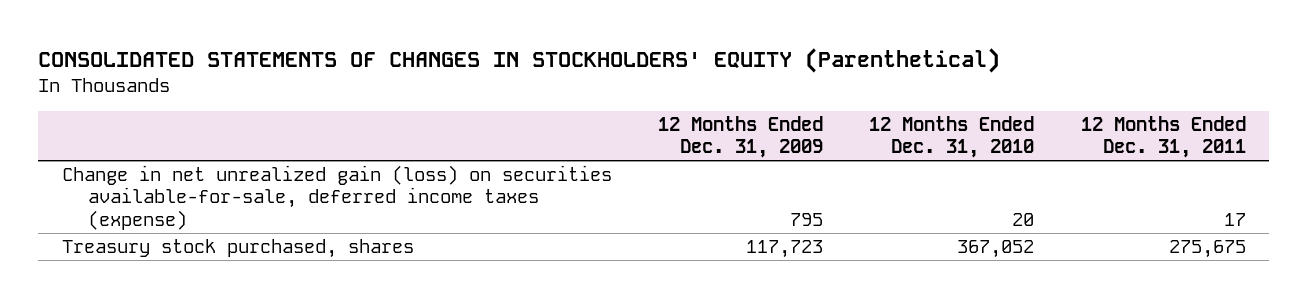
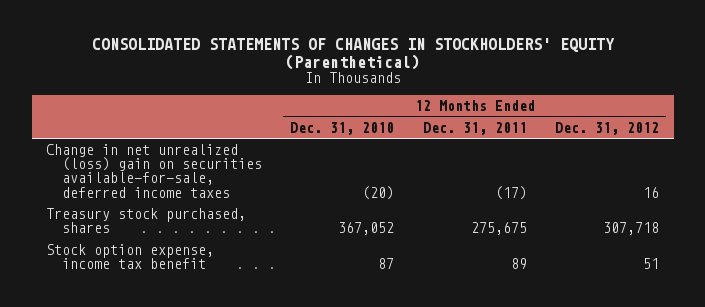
[657,115,823,159] 12 Months Ended Dec. 31, 2009 -> none
none -> [555,121,660,135] Dec. 31, 2012
[61,165,612,230] Change in net unrealized gain (loss) on securities available-for-sale, deferred income taxes (expense) -> [46,144,262,198] Change in net unrealized (loss) gain on securities available-for-sale, deferred income taxes
[1012,212,1035,226] 20 -> [362,185,395,200] (20)
[1223,212,1246,226] 17 -> [494,185,527,200] (17)
none -> [46,244,215,270] Stock option expense, income tax benefit

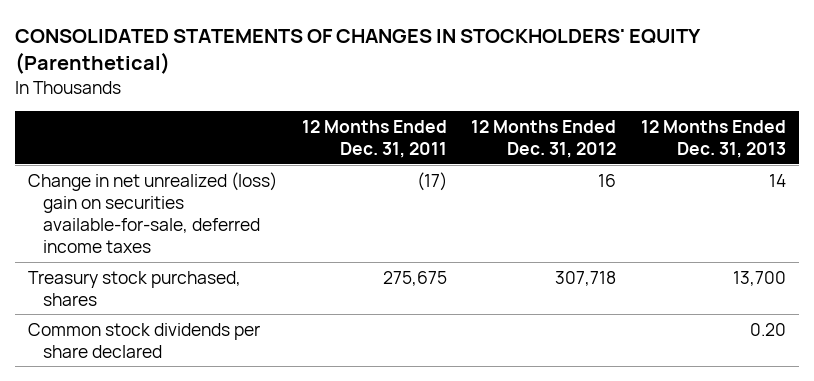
[290,121,395,135] Dec. 31, 2010 -> none
none -> [641,119,787,159] 12 Months Ended Dec. 31, 2013
[46,244,215,270] Stock option expense, income tax benefit -> none
none -> [27,322,260,358] Common stock dividends per share declared

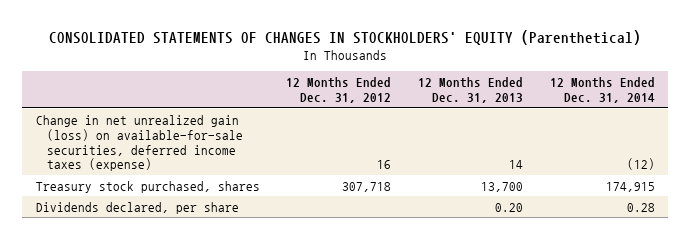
[301,119,447,159] 12 Months Ended Dec. 31, 2011 -> none
none -> [549,76,655,103] 12 Months Ended Dec. 31, 2014
[27,171,277,253] Change in net unrealized (loss) gain on securities available-for-sale, deferred income taxes -> [35,114,244,172] Change in net unrealized gain (loss) on available-for-sale securities, deferred income taxes (expense)
[27,322,260,358] Common stock dividends per share declared -> [35,201,239,214] Dividends declared, per share

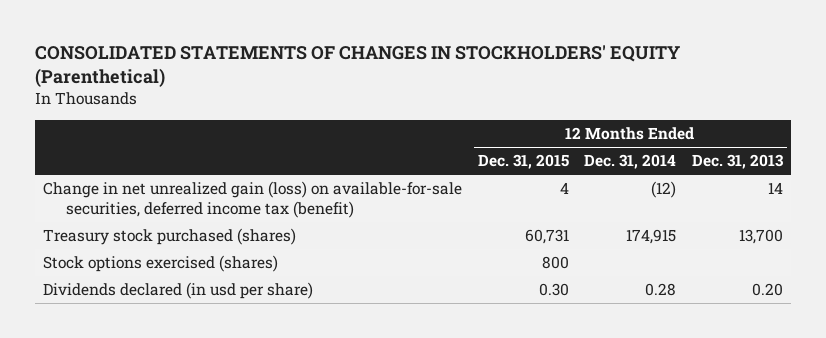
[286,76,392,103] 12 Months Ended Dec. 31, 2012 -> none
none -> [477,154,569,170] Dec. 31, 2015
[35,114,244,172] Change in net unrealized gain (loss) on available-for-sale securities, deferred income taxes (expense) -> [42,181,462,218] Change in net unrealized gain (loss) on available-for-sale securities, deferred income tax (benefit)
[35,180,260,193] Treasury stock purchased, shares -> [42,228,296,246] Treasury stock purchased (shares)
none -> [42,255,278,273] Stock options exercised (shares)
[35,201,239,214] Dividends declared, per share -> [42,282,313,300] Dividends declared (in usd per share)

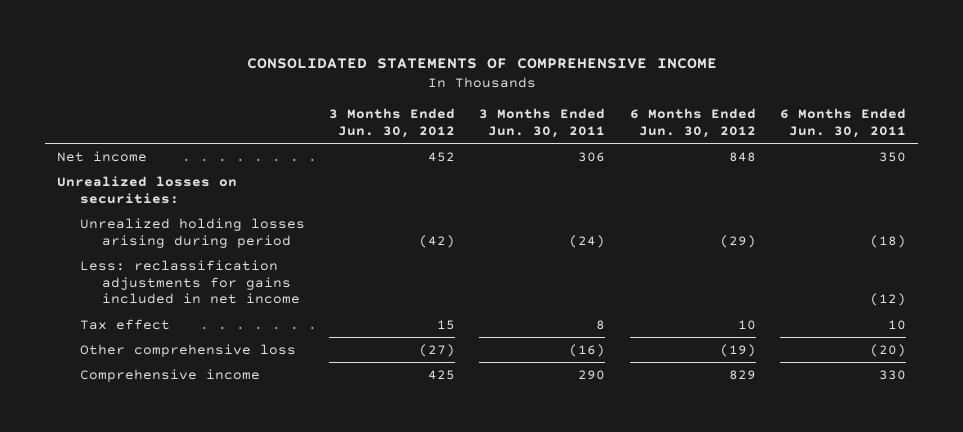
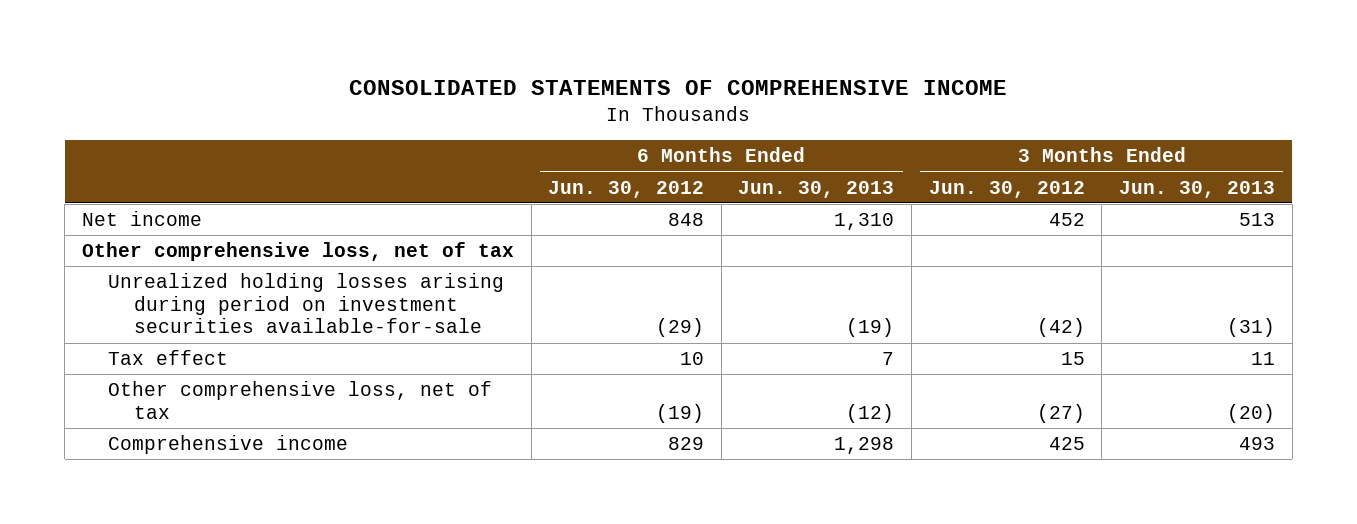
[479,108,606,139] 3 Months Ended Jun. 30, 2011 -> none
[779,108,906,139] 6 Months Ended Jun. 30, 2011 -> none
none -> [738,180,895,198] Jun. 30, 2013
none -> [1118,180,1275,198] Jun. 30, 2013
[79,259,300,305] Less: reclassification adjustments for gains included in net income -> none
[57,175,238,204] Unrealized losses on securities: -> [81,241,514,261] Other comprehensive loss, net of tax
[79,217,305,248] Unrealized holding losses arising during period -> [107,272,504,334] Unrealized holding losses arising during period on investment securities available-for-sale
[79,343,296,357] Other comprehensive loss -> [107,380,492,419] Other comprehensive loss, net of tax

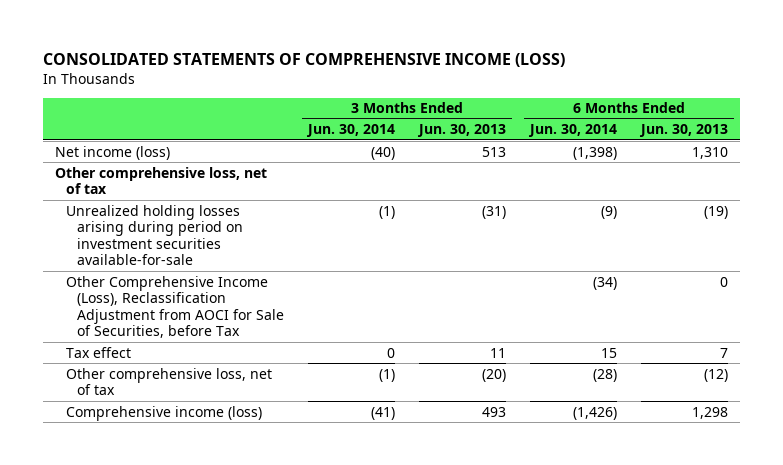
[349,79,1008,95] CONSOLIDATED STATEMENTS OF COMPREHENSIVE INCOME -> [43,52,566,67] CONSOLIDATED STATEMENTS OF COMPREHENSIVE INCOME (LOSS)
[548,180,705,198] Jun. 30, 2012 -> none
[928,180,1085,198] Jun. 30, 2012 -> none
none -> [305,124,395,138] Jun. 30, 2014
none -> [527,124,617,138] Jun. 30, 2014
[81,210,202,226] Net income -> [54,145,170,160] Net income (loss)
none -> [65,275,284,339] Other Comprehensive Income (Loss), Reclassification Adjustment from AOCI for Sale of Securities, before Tax
[107,434,348,454] Comprehensive income -> [65,405,262,421] Comprehensive income (loss)

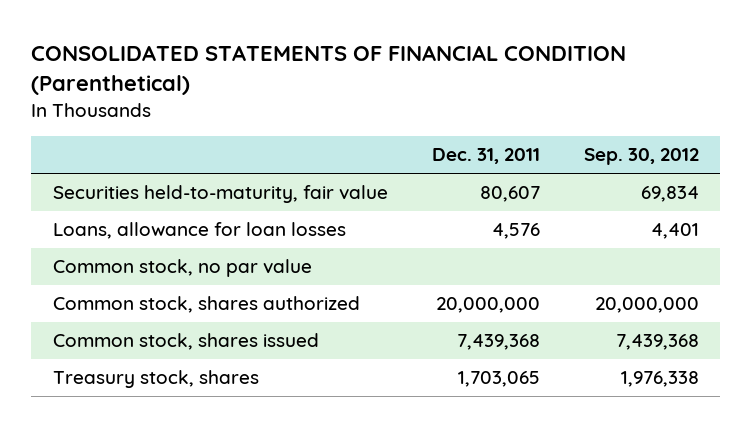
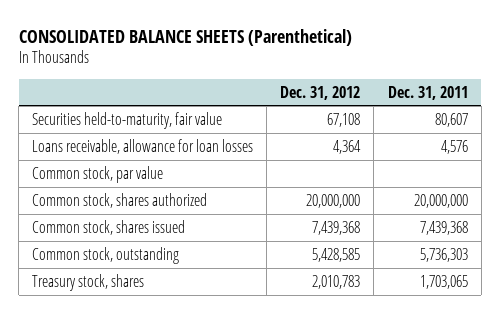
[31,45,627,95] CONSOLIDATED STATEMENTS OF FINANCIAL CONDITION (Parenthetical) -> [18,28,352,46] CONSOLIDATED BALANCE SHEETS (Parenthetical)
[583,148,699,166] Sep. 30, 2012 -> none
none -> [280,85,361,100] Dec. 31, 2012
[53,222,347,240] Loans, allowance for loan losses -> [32,138,254,154] Loans receivable, allowance for loan losses
[53,259,313,278] Common stock, no par value -> [32,165,164,183] Common stock, par value
none -> [32,246,180,264] Common stock, outstanding

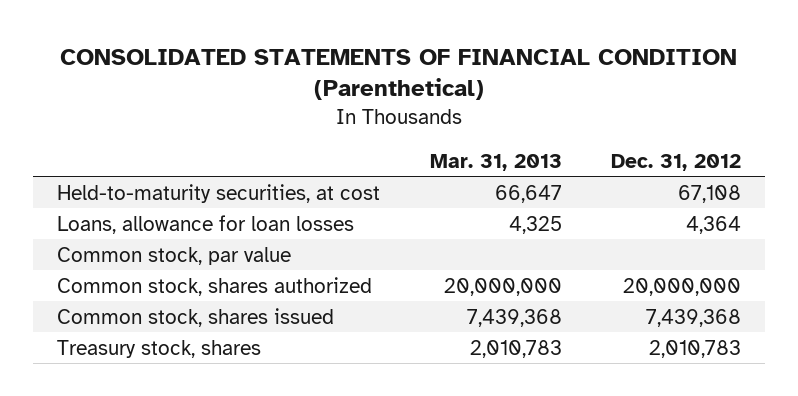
[18,28,352,46] CONSOLIDATED BALANCE SHEETS (Parenthetical) -> [60,48,738,101] CONSOLIDATED STATEMENTS OF FINANCIAL CONDITION (Parenthetical)
[387,85,468,100] Dec. 31, 2011 -> none
none -> [429,153,562,171] Mar. 31, 2013
[32,111,223,129] Securities held-to-maturity, fair value -> [57,183,381,203] Held-to-maturity securities, at cost
[32,138,254,154] Loans receivable, allowance for loan losses -> [57,214,355,234] Loans, allowance for loan losses
[32,246,180,264] Common stock, outstanding -> none

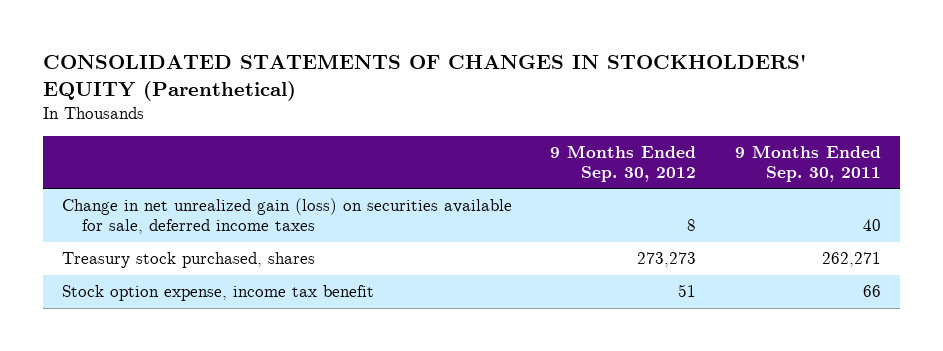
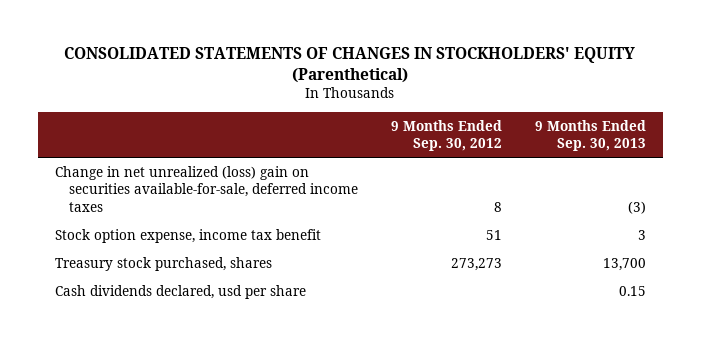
[734,144,881,182] 9 Months Ended Sep. 30, 2011 -> none
none -> [535,119,647,152] 9 Months Ended Sep. 30, 2013
[62,198,513,234] Change in net unrealized gain (loss) on securities available for sale, deferred income taxes -> [54,165,358,212] Change in net unrealized (loss) gain on securities available-for-sale, deferred income taxes
[62,252,316,269] Treasury stock purchased, shares -> [54,256,272,271] Treasury stock purchased, shares
none -> [54,284,306,299] Cash dividends declared, usd per share

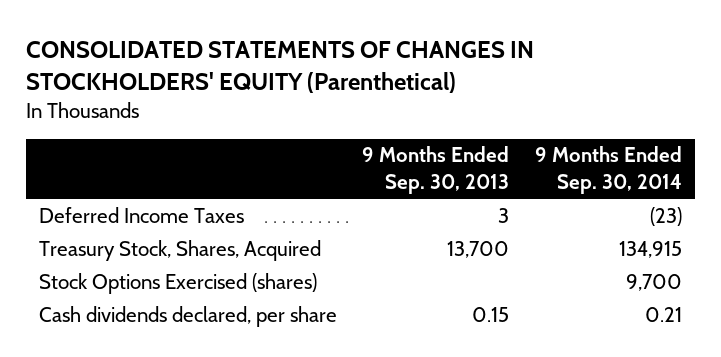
[390,119,502,152] 9 Months Ended Sep. 30, 2012 -> none
none -> [534,146,682,195] 9 Months Ended Sep. 30, 2014
[54,228,321,243] Stock option expense, income tax benefit -> none
[54,165,358,212] Change in net unrealized (loss) gain on securities available-for-sale, deferred income taxes -> [38,206,244,223] Deferred Income Taxes
[628,200,647,214] (3) -> [498,207,510,223] 3
[54,256,272,271] Treasury stock purchased, shares -> [38,239,321,261] Treasury Stock, Shares, Acquired
none -> [38,272,317,294] Stock Options Exercised (shares)
[54,284,306,299] Cash dividends declared, usd per share -> [38,305,337,327] Cash dividends declared, per share

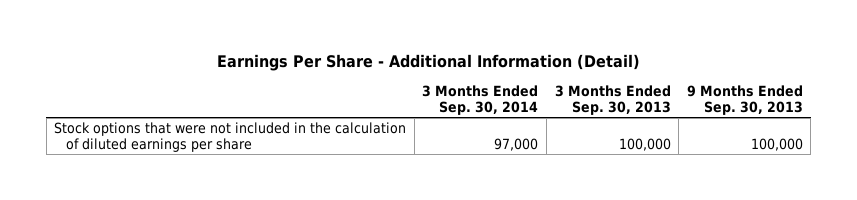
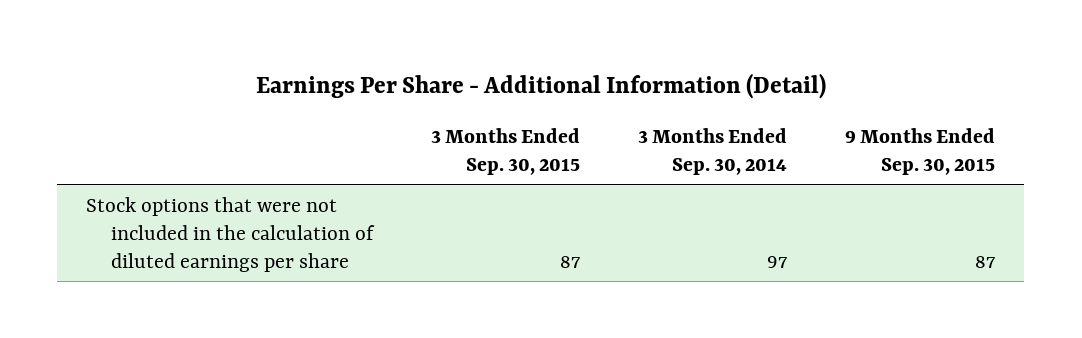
[554,84,671,115] 3 Months Ended Sep. 30, 2013 -> none
[686,84,803,115] 9 Months Ended Sep. 30, 2013 -> none
none -> [430,127,580,175] 3 Months Ended Sep. 30, 2015
none -> [845,127,996,175] 9 Months Ended Sep. 30, 2015
[494,138,539,152] 97,000 -> [767,255,788,268] 97

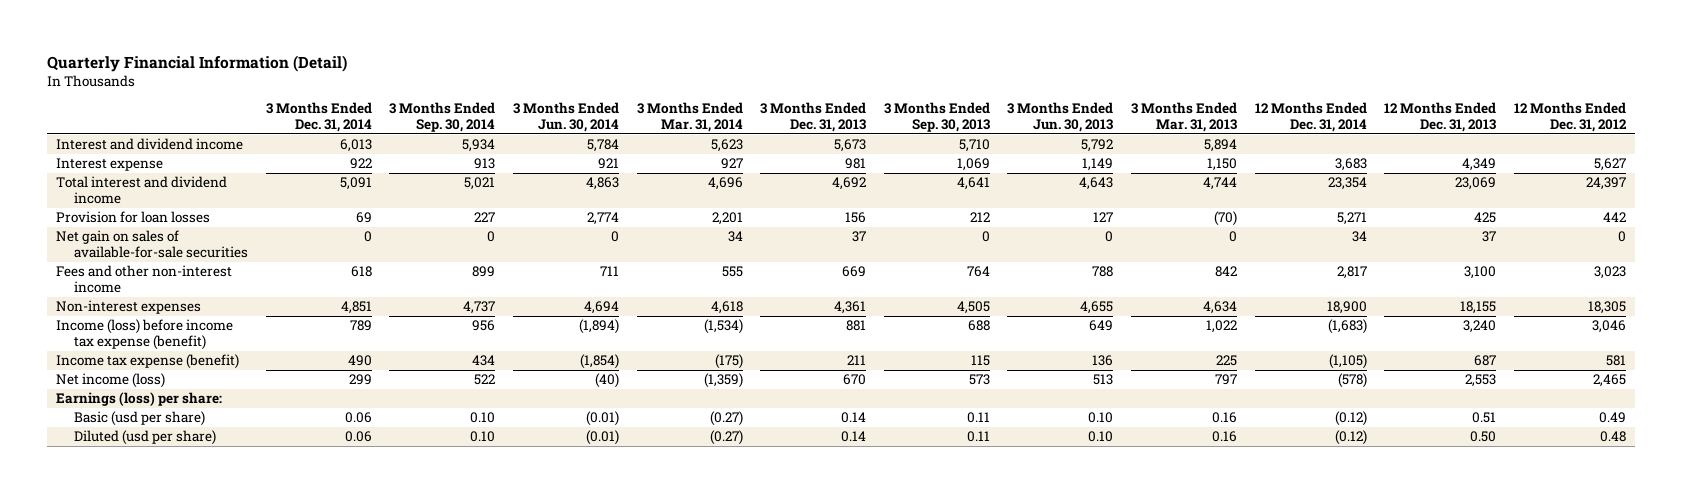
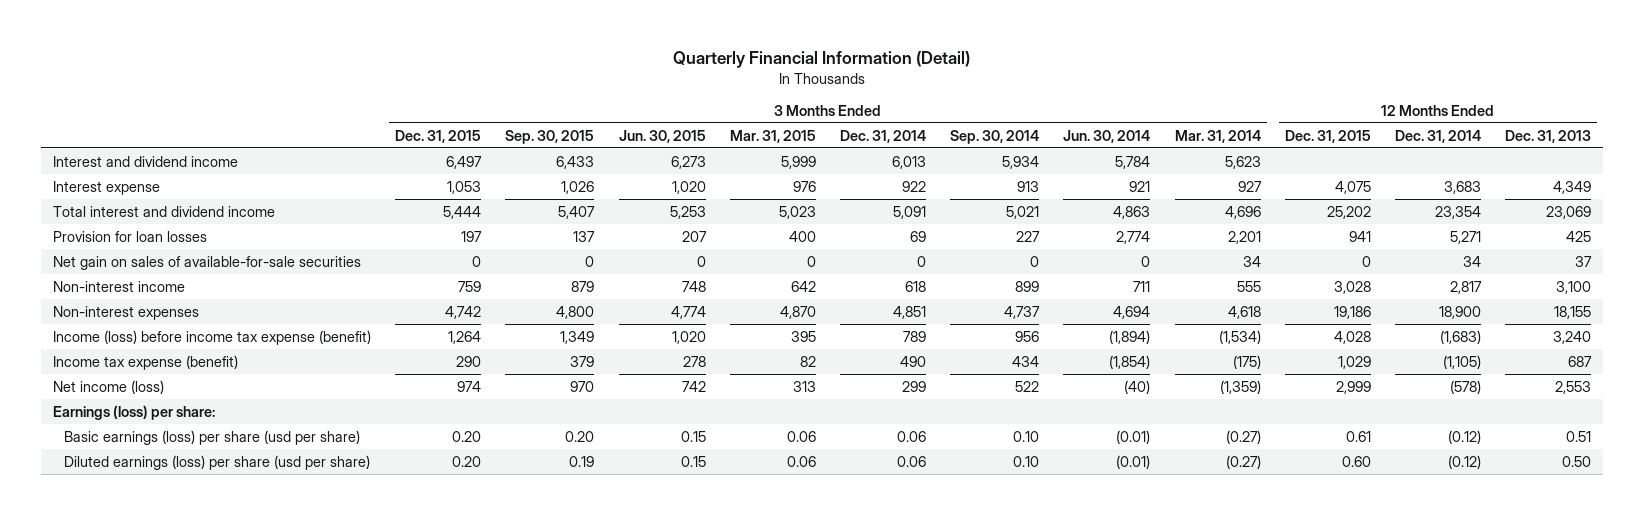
[760,102,867,132] 3 Months Ended Dec. 31, 2013 -> none
[883,102,990,132] 3 Months Ended Sep. 30, 2013 -> none
[1007,102,1114,132] 3 Months Ended Jun. 30, 2013 -> none
[1131,102,1238,132] 3 Months Ended Mar. 31, 2013 -> none
[1514,102,1628,132] 12 Months Ended Dec. 31, 2012 -> none
none -> [395,129,482,143] Dec. 31, 2015
none -> [505,129,595,144] Sep. 30, 2015
none -> [618,129,706,143] Jun. 30, 2015
none -> [729,129,816,143] Mar. 31, 2015
none -> [1284,129,1371,143] Dec. 31, 2015
[55,265,232,293] Fees and other non-interest income -> [52,280,185,292] Non-interest income
[73,411,205,427] Basic (usd per share) -> [63,429,360,445] Basic earnings (loss) per share (usd per share)
[73,430,216,446] Diluted (usd per share) -> [63,454,370,470] Diluted earnings (loss) per share (usd per share)

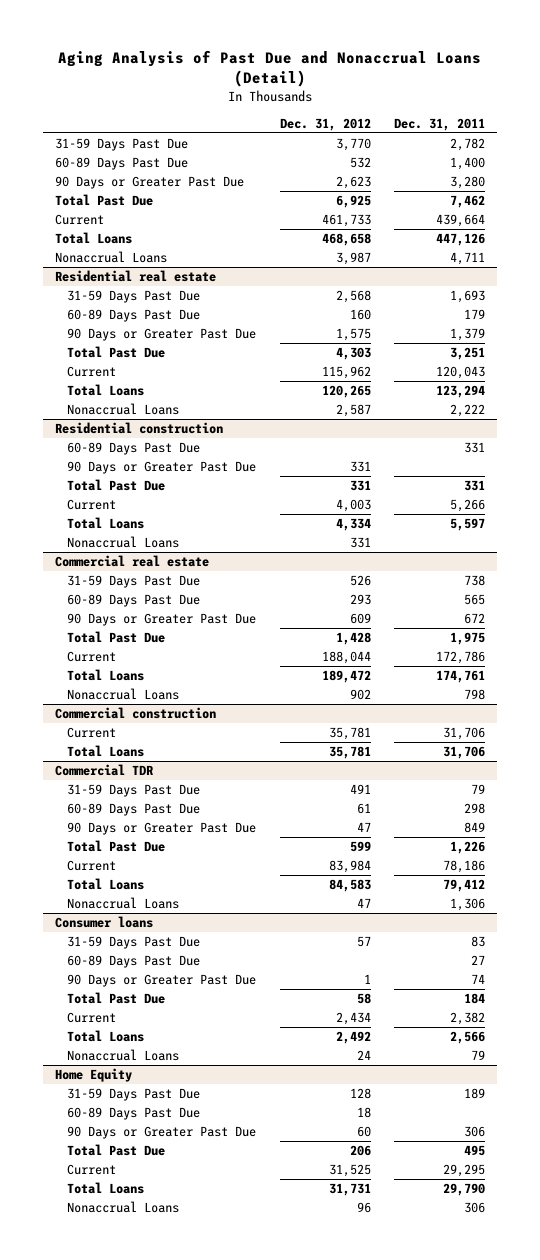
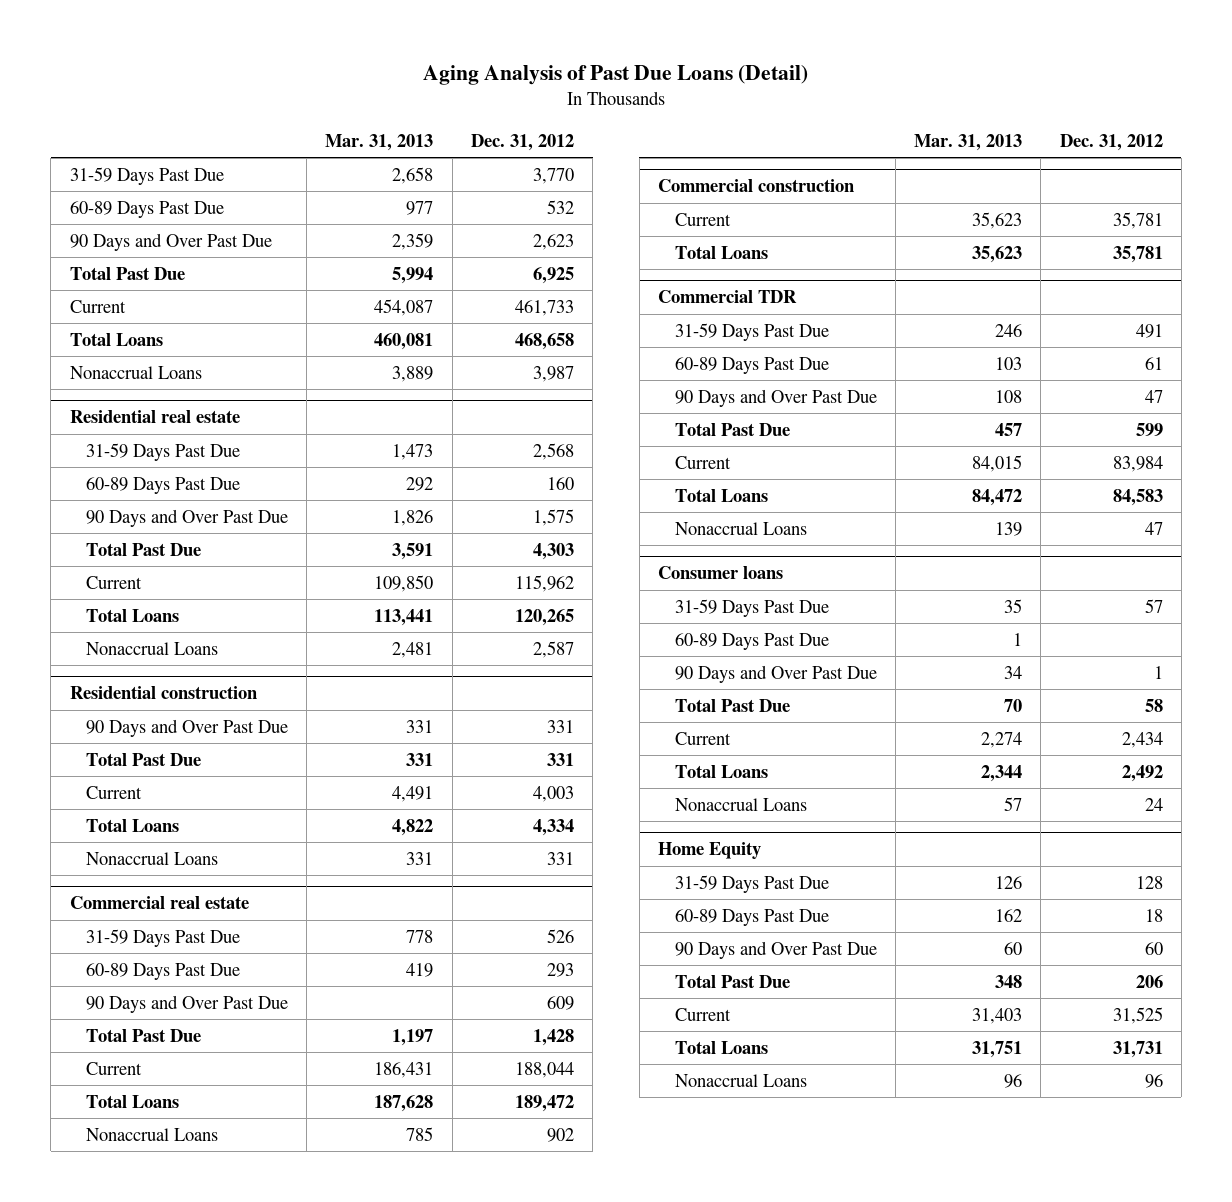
[58,50,482,88] Aging Analysis of Past Due and Nonaccrual Loans (Detail) -> [423,64,809,85] Aging Analysis of Past Due Loans (Detail)
[394,117,486,131] Dec. 31, 2011 -> none
none -> [325,133,434,151] Mar. 31, 2013
[55,176,245,190] 90 Days or Greater Past Due -> [69,232,272,251] 90 Days and Over Past Due
[67,328,257,342] 90 Days or Greater Past Due -> [85,508,288,527] 90 Days and Over Past Due
[67,442,201,456] 60-89 Days Past Due -> none
[67,461,257,475] 90 Days or Greater Past Due -> [85,718,288,737] 90 Days and Over Past Due
[67,613,257,627] 90 Days or Greater Past Due -> [85,994,288,1013] 90 Days and Over Past Due
[67,822,257,836] 90 Days or Greater Past Due -> [674,388,877,407] 90 Days and Over Past Due
[67,974,257,988] 90 Days or Greater Past Due -> [674,664,877,683] 90 Days and Over Past Due
[67,1126,257,1140] 90 Days or Greater Past Due -> [674,940,877,959] 90 Days and Over Past Due

